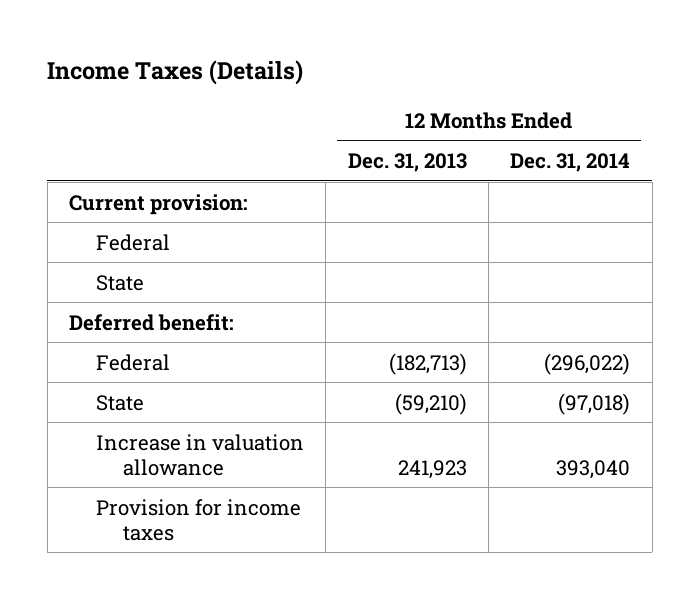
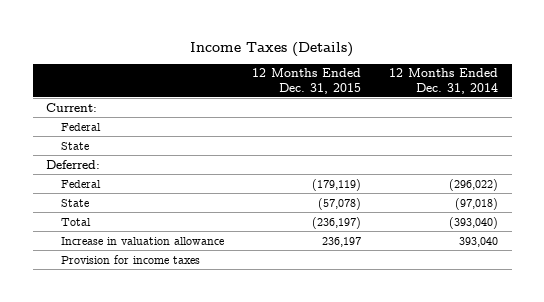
[347,153,467,173] Dec. 31, 2013 -> none
none -> [252,68,362,94] 12 Months Ended Dec. 31, 2015
[69,193,249,215] Current provision: -> [46,102,98,112] Current:
[69,313,235,331] Deferred benefit: -> [46,159,101,169] Deferred:
none -> [61,217,92,226] Total

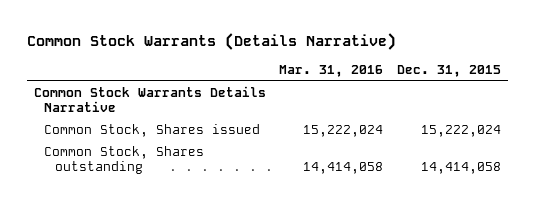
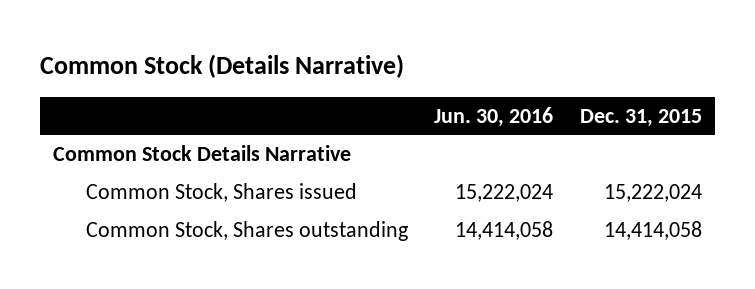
[26,33,396,51] Common Stock Warrants (Details Narrative) -> [40,54,405,79] Common Stock (Details Narrative)
[279,65,384,78] Mar. 31, 2016 -> none
none -> [434,106,554,127] Jun. 30, 2016
[33,86,266,113] Common Stock Warrants Details Narrative -> [53,145,352,162] Common Stock Details Narrative

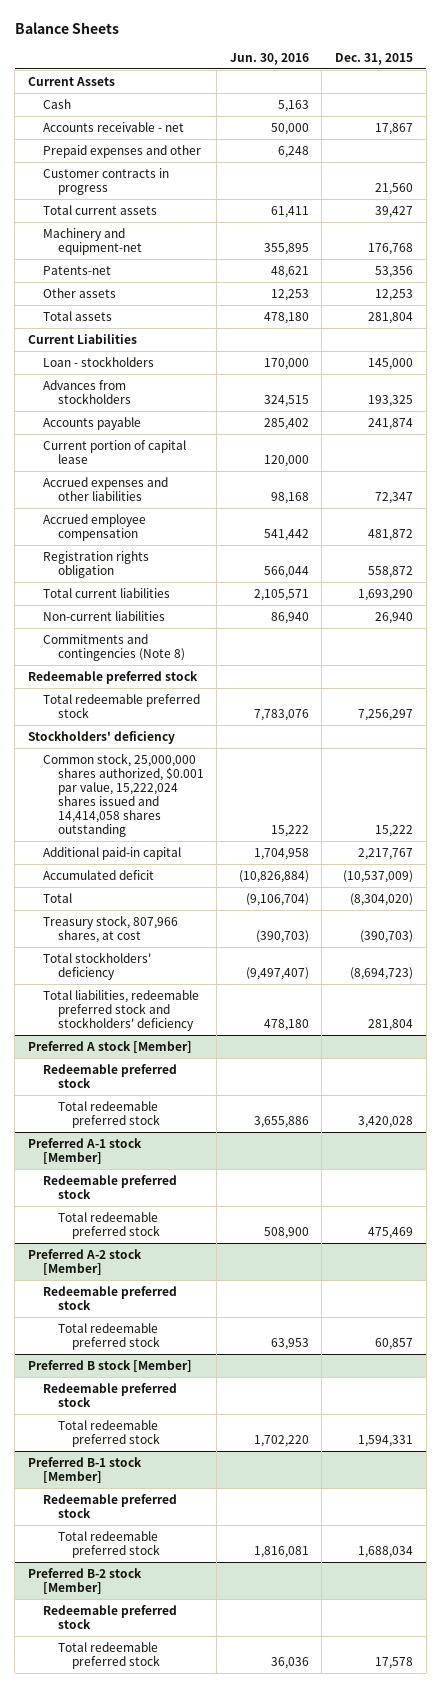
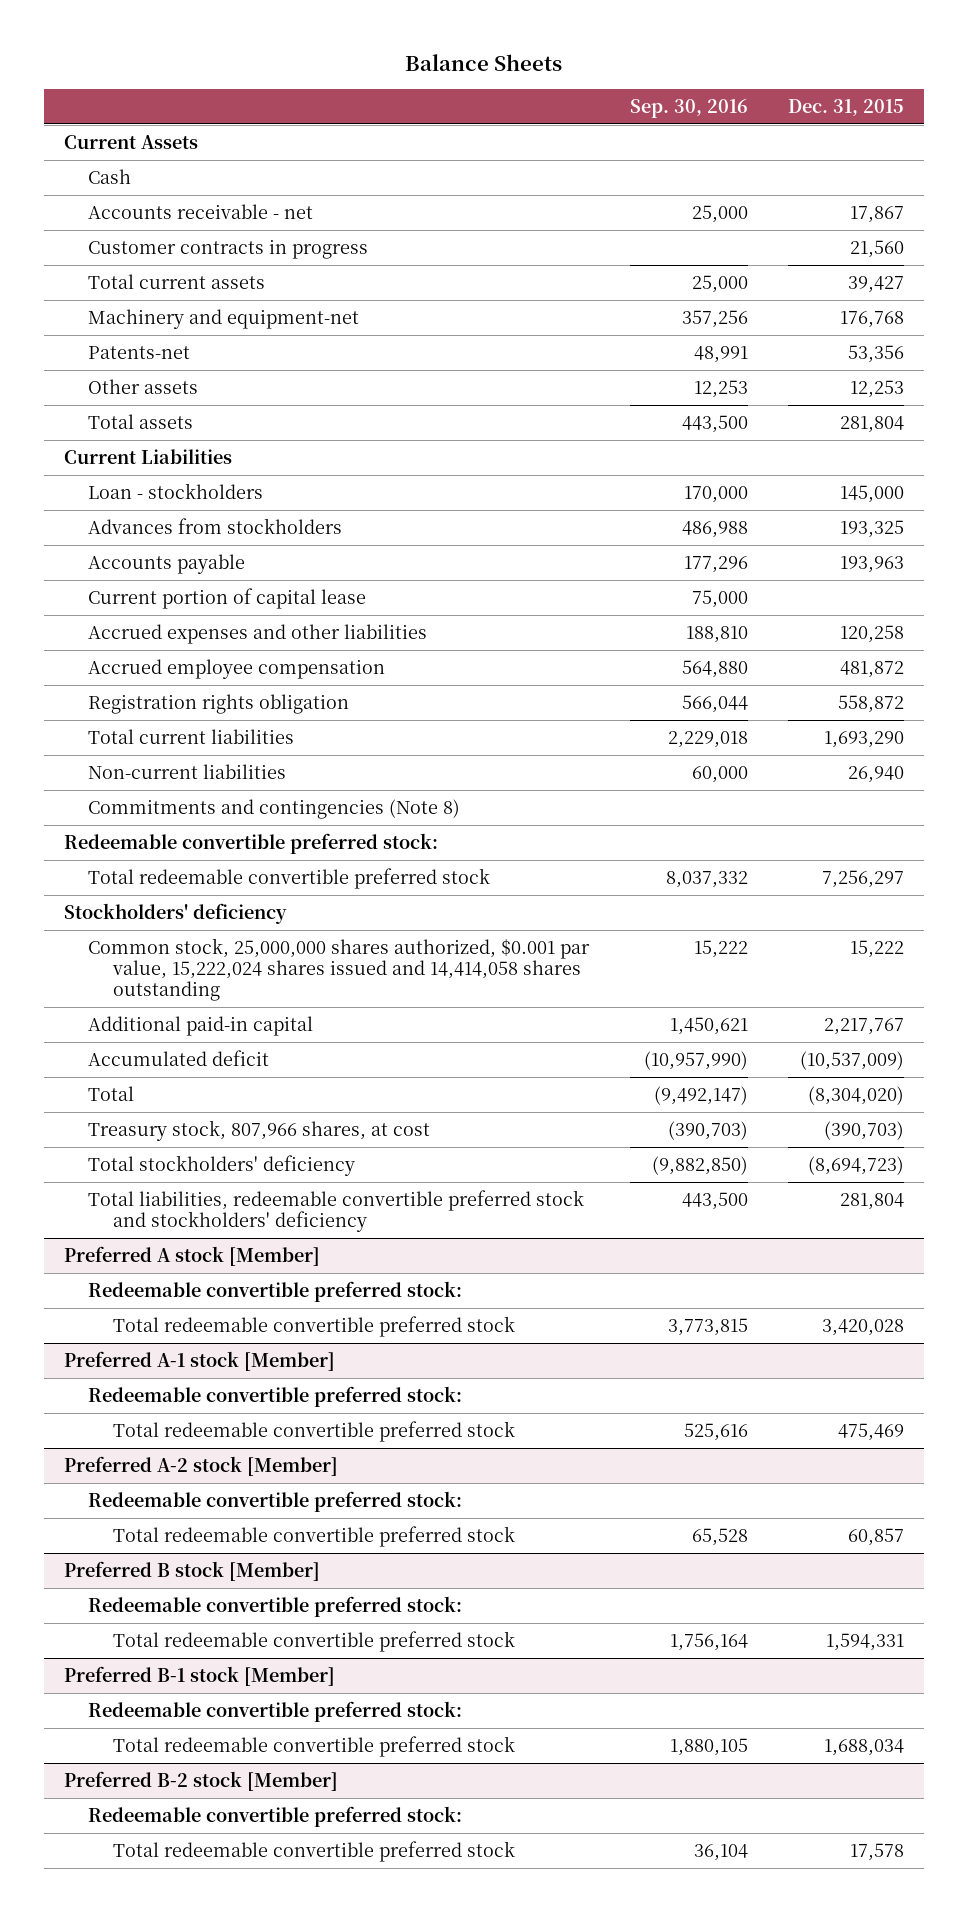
[229,52,309,65] Jun. 30, 2016 -> none
none -> [629,99,748,119] Sep. 30, 2016
[42,144,201,158] Prepaid expenses and other -> none
[368,417,414,430] 241,874 -> [839,555,904,573] 193,963
[375,492,414,505] 72,347 -> [839,624,904,643] 120,258
[28,670,199,684] Redeemable preferred stock -> [63,832,438,854] Redeemable convertible preferred stock:
[42,693,200,719] Total redeemable preferred stock -> [88,867,491,889] Total redeemable convertible preferred stock
[42,989,199,1032] Total liabilities, redeemable preferred stock and stockholders' deficiency -> [88,1189,585,1233] Total liabilities, redeemable convertible preferred stock and stockholders' deficiency
[42,1063,177,1089] Redeemable preferred stock -> [88,1280,463,1302] Redeemable convertible preferred stock:
[57,1100,161,1129] Total redeemable preferred stock -> [112,1315,515,1337] Total redeemable convertible preferred stock
[42,1174,177,1200] Redeemable preferred stock -> [88,1385,463,1407] Redeemable convertible preferred stock:
[57,1211,161,1240] Total redeemable preferred stock -> [112,1420,515,1442] Total redeemable convertible preferred stock
[42,1285,177,1311] Redeemable preferred stock -> [88,1490,463,1512] Redeemable convertible preferred stock:
[57,1322,161,1351] Total redeemable preferred stock -> [112,1525,515,1547] Total redeemable convertible preferred stock
[42,1382,177,1408] Redeemable preferred stock -> [88,1595,463,1617] Redeemable convertible preferred stock:
[57,1419,161,1448] Total redeemable preferred stock -> [112,1630,515,1652] Total redeemable convertible preferred stock
[42,1493,177,1519] Redeemable preferred stock -> [88,1700,463,1722] Redeemable convertible preferred stock:
[57,1530,161,1559] Total redeemable preferred stock -> [112,1735,515,1757] Total redeemable convertible preferred stock
[42,1604,177,1630] Redeemable preferred stock -> [88,1805,463,1827] Redeemable convertible preferred stock:
[57,1641,161,1670] Total redeemable preferred stock -> [112,1840,515,1862] Total redeemable convertible preferred stock

